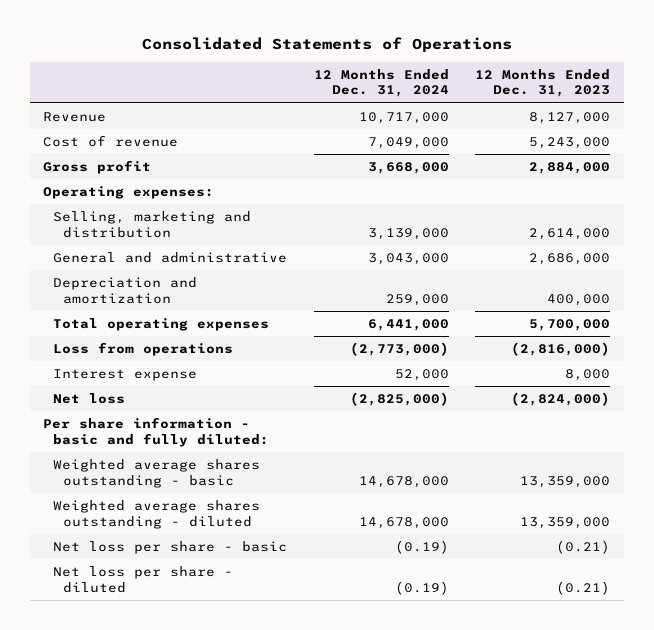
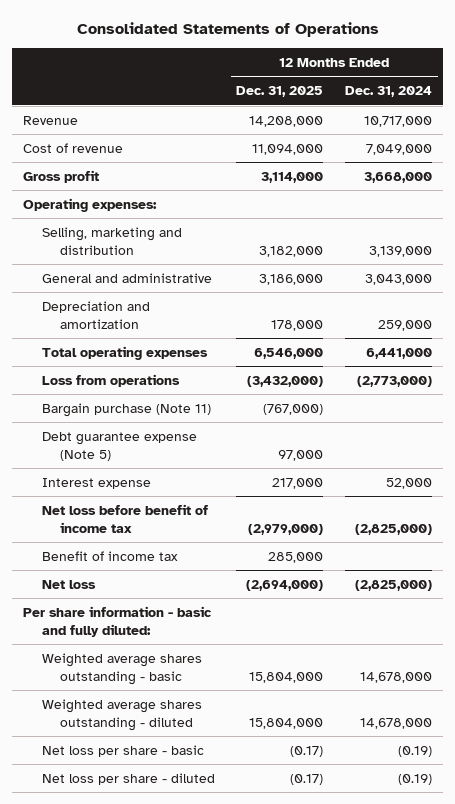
[475,68,611,98] 12 Months Ended Dec. 31, 2023 -> none
none -> [236,86,324,98] Dec. 31, 2025
none -> [41,402,211,417] Bargain purchase (Note 11)
none -> [41,431,197,461] Debt guarantee expense (Note 5)
none -> [41,503,208,533] Net loss before benefit of income tax
none -> [41,550,178,561] Benefit of income tax

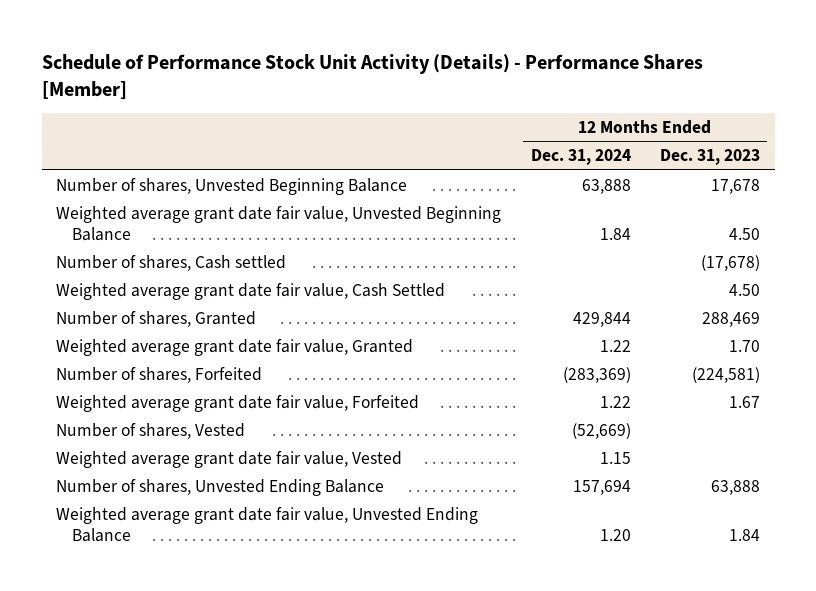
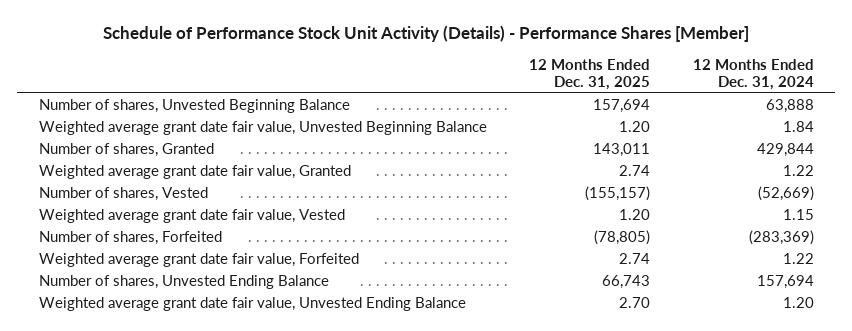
[659,149,760,166] Dec. 31, 2023 -> none
none -> [529,58,651,90] 12 Months Ended Dec. 31, 2025
[56,254,287,271] Number of shares, Cash settled -> none
[56,282,446,300] Weighted average grant date fair value, Cash Settled -> none
[56,366,263,383] Number of shares, Forfeited -> [38,230,222,245] Number of shares, Forfeited
[56,394,420,412] Weighted average grant date fair value, Forfeited -> [38,252,359,267] Weighted average grant date fair value, Forfeited

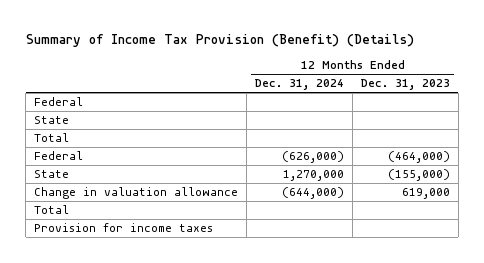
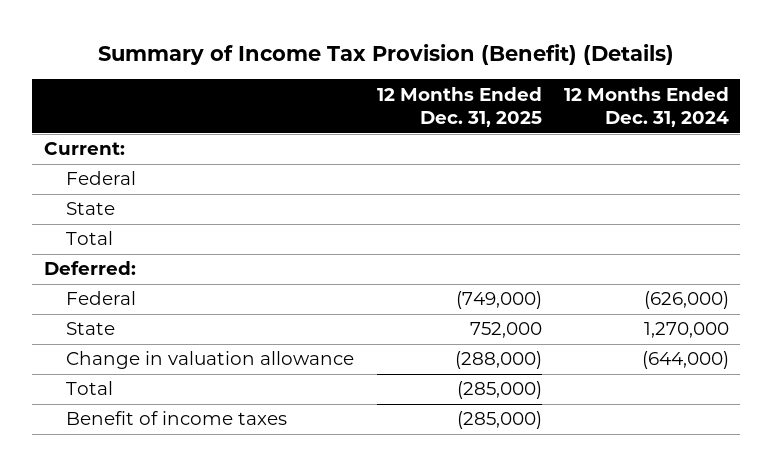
[360,79,450,91] Dec. 31, 2023 -> none
none -> [376,86,542,128] 12 Months Ended Dec. 31, 2025
none -> [43,142,125,156] Current:
none -> [43,261,136,276] Deferred:
[34,223,214,233] Provision for income taxes -> [66,411,288,426] Benefit of income taxes

